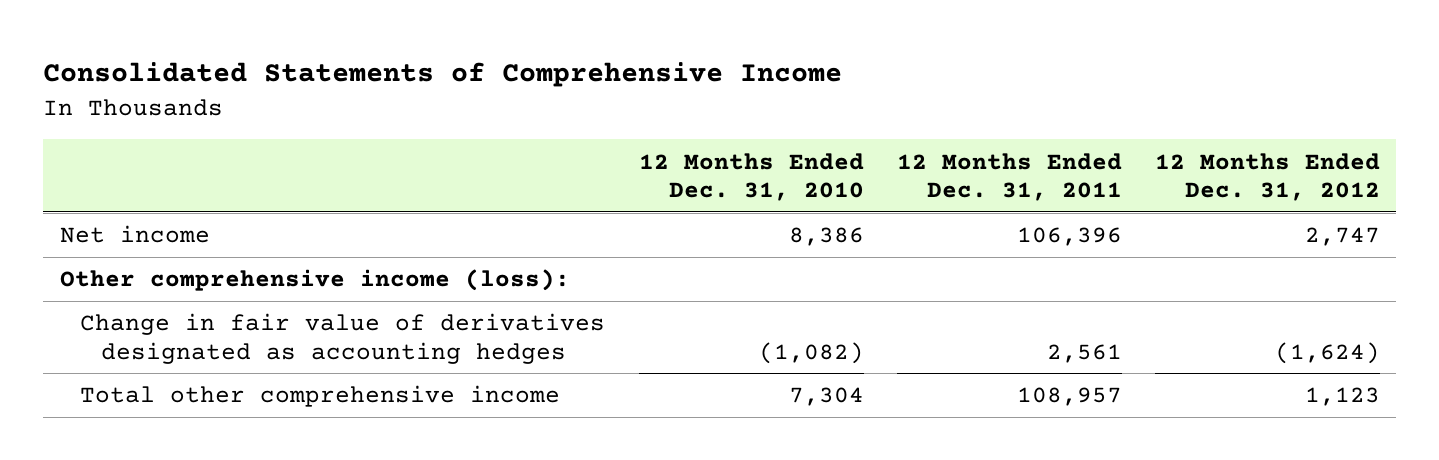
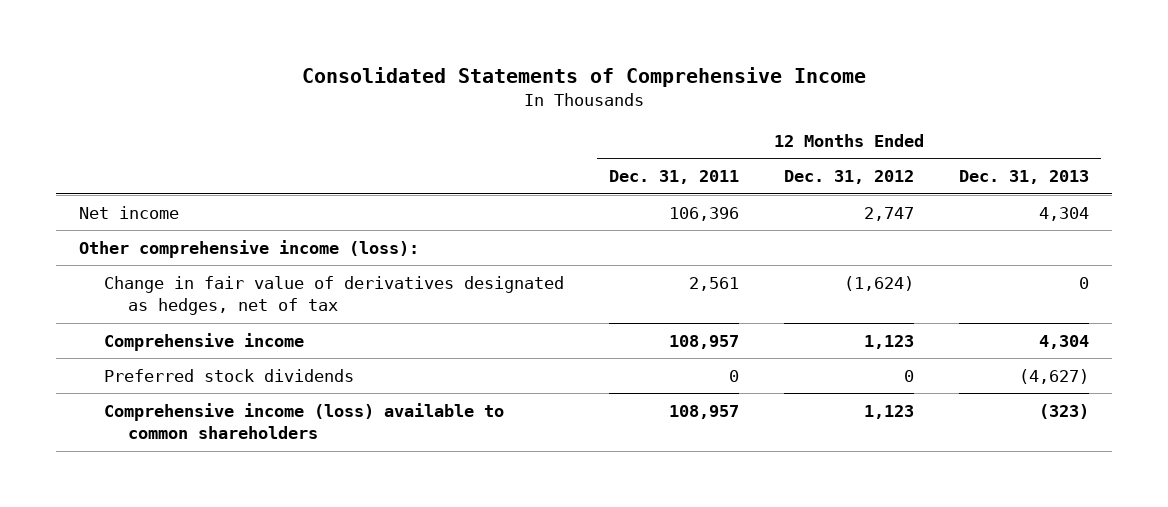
[638,152,864,201] 12 Months Ended Dec. 31, 2010 -> none
none -> [959,170,1090,185] Dec. 31, 2013
[80,313,606,364] Change in fair value of derivatives designated as accounting hedges -> [103,275,564,316] Change in fair value of derivatives designated as hedges, net of tax
[80,385,561,408] Total other comprehensive income -> [103,332,304,351] Comprehensive income
none -> [103,368,354,382] Preferred stock dividends
none -> [103,402,504,440] Comprehensive income (loss) available to common shareholders

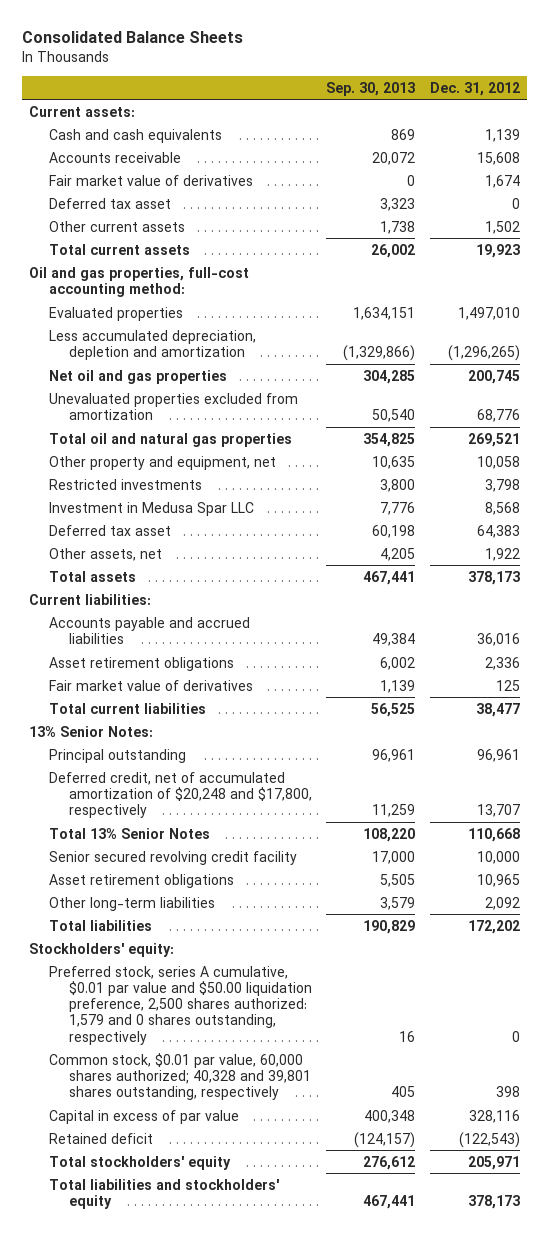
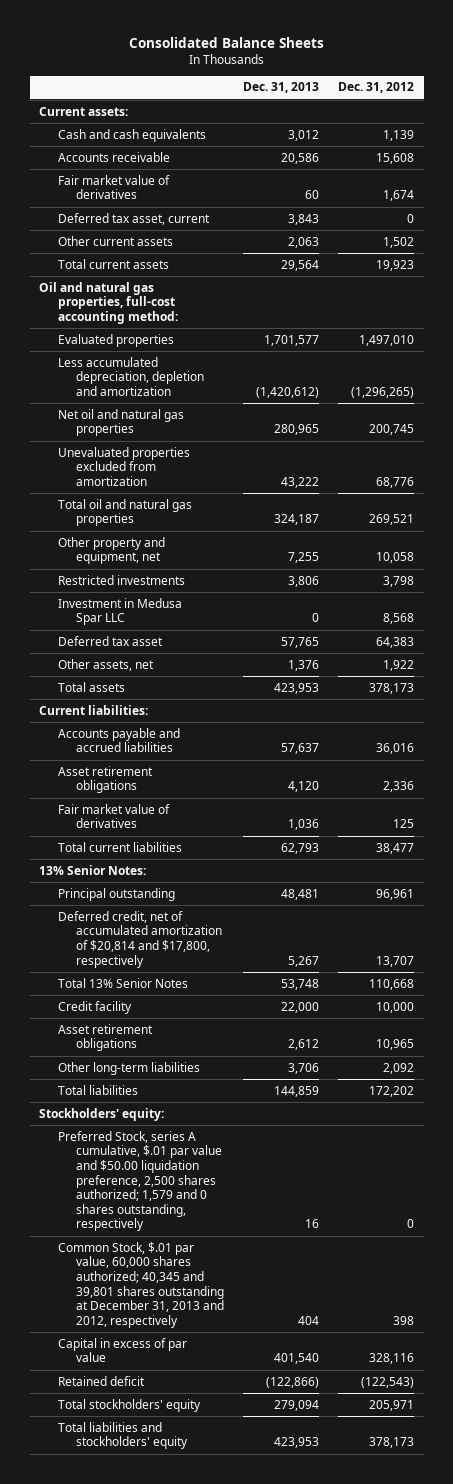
[326,81,416,96] Sep. 30, 2013 -> none
none -> [242,82,319,94] Dec. 31, 2013
[48,197,171,209] Deferred tax asset -> [57,212,210,225] Deferred tax asset, current
[29,266,250,297] Oil and gas properties, full-cost accounting method: -> [39,281,178,324] Oil and natural gas properties, full-cost accounting method:
[48,369,227,384] Net oil and gas properties -> [57,408,184,437] Net oil and natural gas properties
[48,771,312,819] Deferred credit, net of accumulated amortization of $20,248 and $17,800, respectively -> [57,910,222,968] Deferred credit, net of accumulated amortization of $20,814 and $17,800, respectively
[48,850,297,865] Senior secured revolving credit facility -> [57,1000,132,1014] Credit facility
[48,965,312,1045] Preferred stock, series A cumulative, $0.01 par value and $50.00 liquidation preference, 2,500 shares authorized: 1,579 and 0 shares outstanding, respectively -> [57,1130,222,1232] Preferred Stock, series A cumulative, $.01 par value and $50.00 liquidation preference, 2,500 shares authorized; 1,579 and 0 shares outstanding, respectively
[48,1052,311,1101] Common stock, $0.01 par value, 60,000 shares authorized; 40,328 and 39,801 shares outstanding, respectively -> [57,1241,224,1328] Common Stock, $.01 par value, 60,000 shares authorized; 40,345 and 39,801 shares outstanding at December 31, 2013 and 2012, respectively

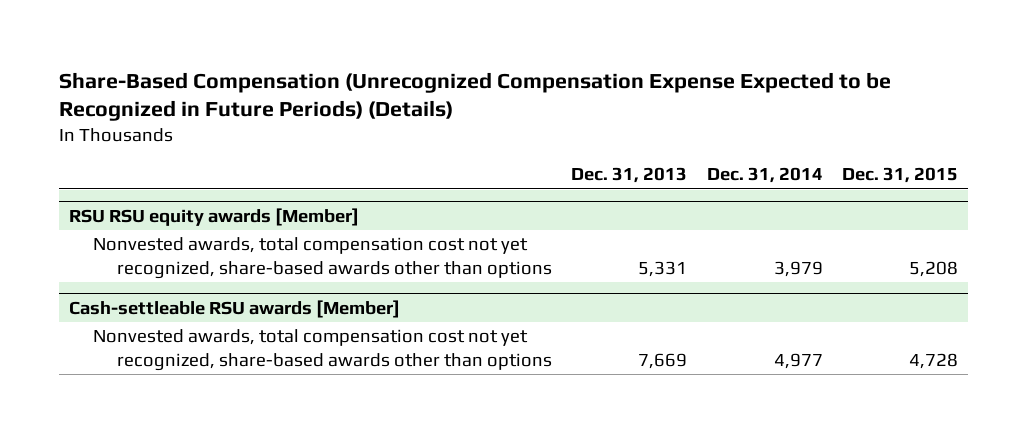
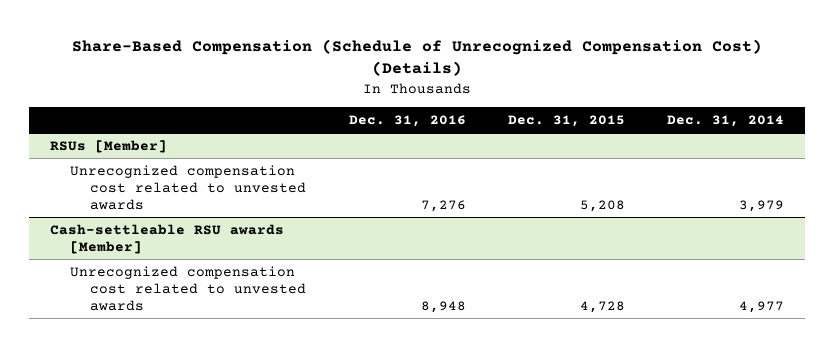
[58,71,891,122] Share-Based Compensation (Unrecognized Compensation Expense Expected to be Recognized in Future Periods) (Details) -> [71,39,762,77] Share-Based Compensation (Schedule of Unrecognized Compensation Cost) (Details)
[571,167,688,184] Dec. 31, 2013 -> none
none -> [348,115,466,128] Dec. 31, 2016
[68,207,359,226] RSU RSU equity awards [Member] -> [49,139,167,153] RSUs [Member]
[92,237,552,279] Nonvested awards, total compensation cost not yet recognized, share-based awards other than options -> [69,164,307,210] Unrecognized compensation cost related to unvested awards
[92,329,552,371] Nonvested awards, total compensation cost not yet recognized, share-based awards other than options -> [69,265,307,311] Unrecognized compensation cost related to unvested awards

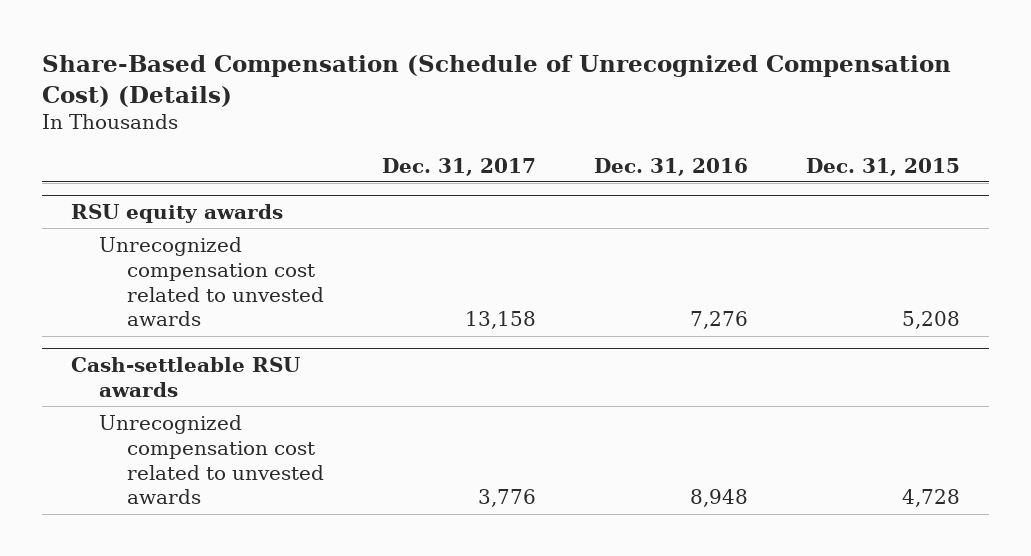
[667,115,785,128] Dec. 31, 2014 -> none
none -> [382,157,537,176] Dec. 31, 2017
[49,139,167,153] RSUs [Member] -> [70,204,283,224] RSU equity awards
[49,223,284,254] Cash-settleable RSU awards [Member] -> [70,357,300,398] Cash-settleable RSU awards

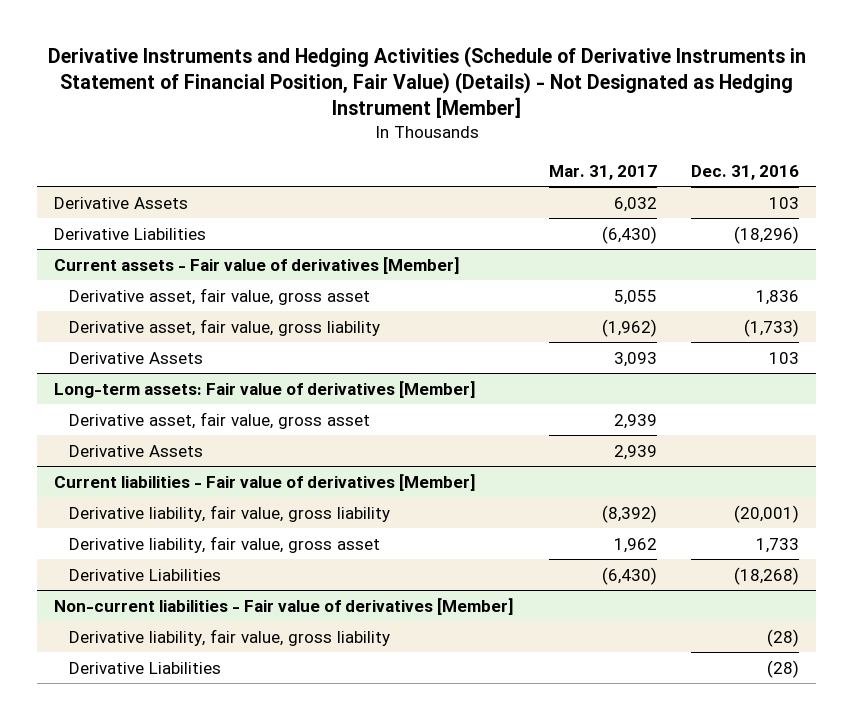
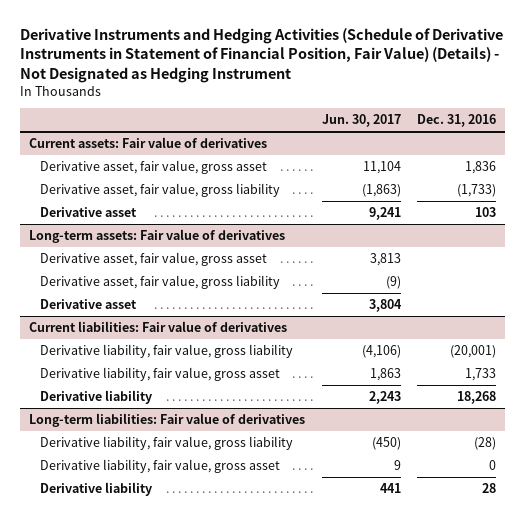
[47,46,806,119] Derivative Instruments and Hedging Activities (Schedule of Derivative Instruments in Statement of Financial Position, Fair Value) (Details) - Not Designated as Hedging Instrument [Member] -> [20,27,504,83] Derivative Instruments and Hedging Activities (Schedule of Derivative Instruments in Statement of Financial Position, Fair Value) (Details) - Not Designated as Hedging Instrument
[548,164,657,180] Mar. 31, 2017 -> none
none -> [321,114,401,128] Jun. 30, 2017
[54,196,189,209] Derivative Assets -> none
[54,227,207,240] Derivative Liabilities -> none
[54,256,461,274] Current assets - Fair value of derivatives [Member] -> [28,137,267,149] Current assets: Fair value of derivatives
[69,351,204,364] Derivative Assets -> [39,207,137,218] Derivative asset
[54,380,477,398] Long-term assets: Fair value of derivatives [Member] -> [28,229,285,244] Long-term assets: Fair value of derivatives
none -> [39,275,280,290] Derivative asset, fair value, gross liability
[69,444,204,457] Derivative Assets -> [39,299,137,310] Derivative asset
[54,473,477,491] Current liabilities - Fair value of derivatives [Member] -> [28,321,287,333] Current liabilities: Fair value of derivatives
[69,568,222,581] Derivative Liabilities -> none
none -> [39,390,152,405] Derivative liability
[54,597,515,615] Non-current liabilities - Fair value of derivatives [Member] -> [28,413,305,428] Long-term liabilities: Fair value of derivatives
[69,661,222,674] Derivative Liabilities -> none
none -> [39,459,280,474] Derivative liability, fair value, gross asset
none -> [39,482,152,497] Derivative liability

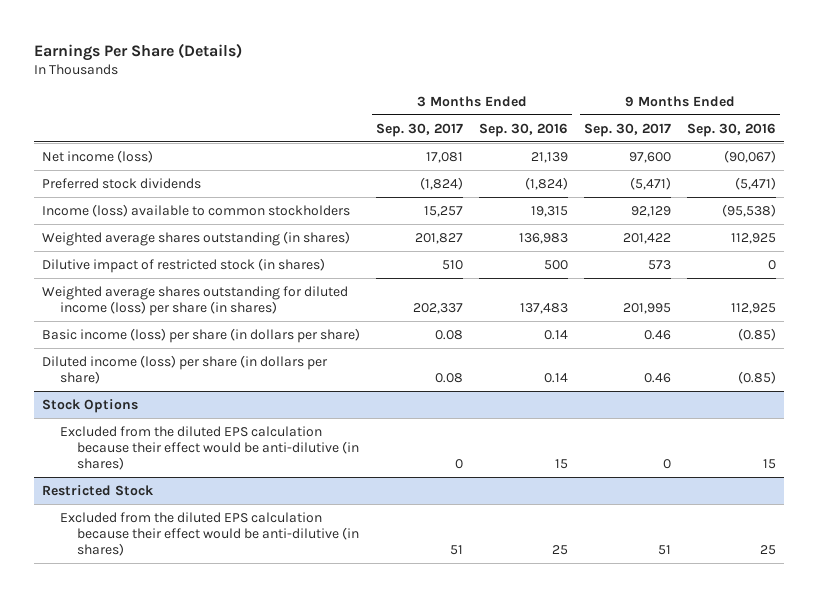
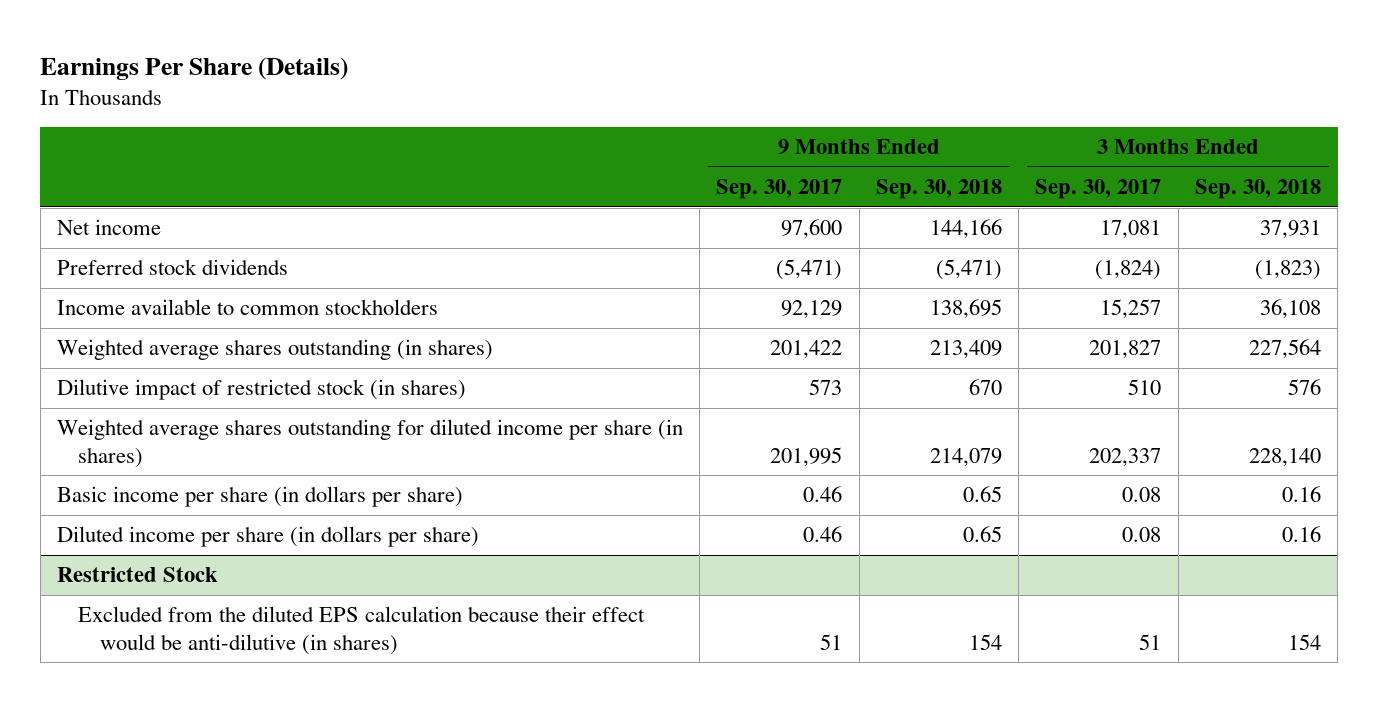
[479,122,569,137] Sep. 30, 2016 -> none
[686,122,776,137] Sep. 30, 2016 -> none
none -> [875,179,1002,200] Sep. 30, 2018
none -> [1194,179,1321,200] Sep. 30, 2018
[42,149,154,163] Net income (loss) -> [56,219,161,236] Net income
[42,203,351,217] Income (loss) available to common stockholders -> [56,299,438,316] Income available to common stockholders
[42,398,139,413] Stock Options -> none
[59,425,359,471] Excluded from the diluted EPS calculation because their effect would be anti-dilutive (in shares) -> none
[42,285,349,316] Weighted average shares outstanding for diluted income (loss) per share (in shares) -> [56,419,683,468] Weighted average shares outstanding for diluted income per share (in shares)
[42,327,361,343] Basic income (loss) per share (in dollars per share) -> [56,486,463,508] Basic income per share (in dollars per share)
[42,354,329,384] Diluted income (loss) per share (in dollars per share) -> [56,526,479,548] Diluted income per share (in dollars per share)

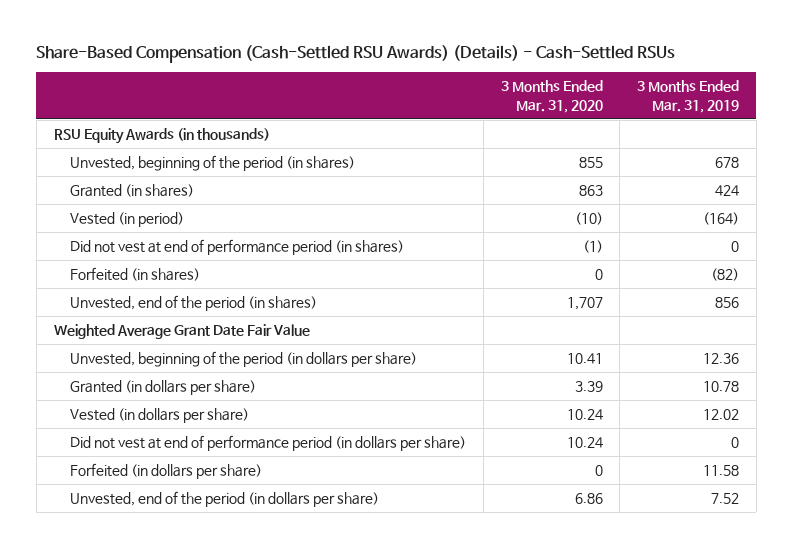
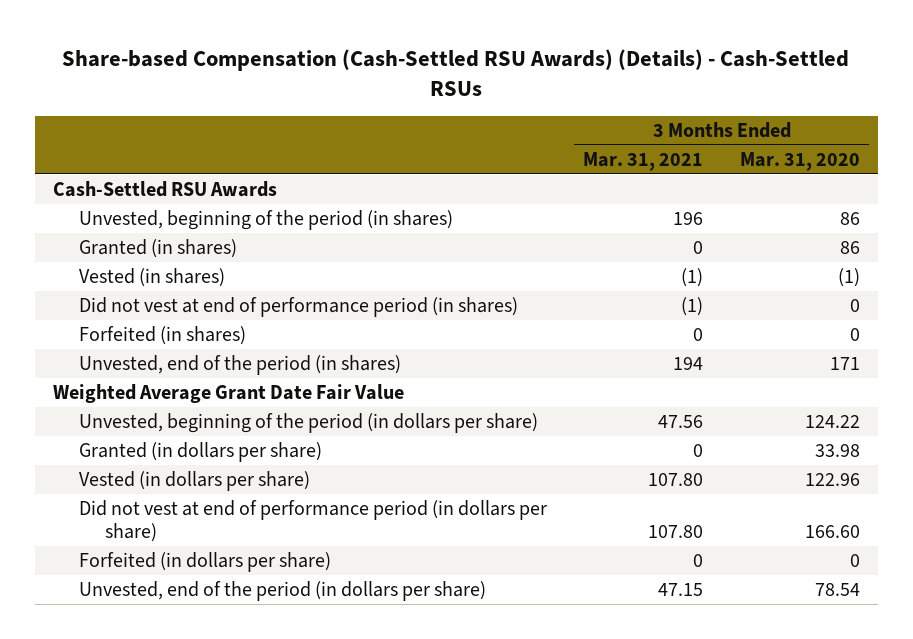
[36,45,676,64] Share-Based Compensation (Cash-Settled RSU Awards) (Details) - Cash-Settled RSUs -> [62,48,850,97] Share-based Compensation (Cash-Settled RSU Awards) (Details) - Cash-Settled RSUs
[637,80,740,113] 3 Months Ended Mar. 31, 2019 -> none
none -> [583,151,704,171] Mar. 31, 2021
[53,128,270,145] RSU Equity Awards (in thousands) -> [53,180,278,197] Cash-Settled RSU Awards
[578,157,603,169] 855 -> [839,211,860,225] 86
[578,185,603,197] 863 -> [839,240,860,254] 86
[70,212,185,228] Vested (in period) -> [79,267,226,287] Vested (in shares)
[574,212,603,226] (10) -> [837,267,860,287] (1)
[582,240,603,254] (1) -> [849,298,860,312] 0
[566,297,603,311] 1,707 -> [829,356,860,370] 171
[566,353,603,365] 10.41 -> [804,414,860,428] 124.22
[574,381,603,393] 3.39 -> [814,443,860,457] 33.98
[566,409,603,421] 10.24 -> [804,472,860,486] 122.96
[566,437,603,449] 10.24 -> [804,525,860,539] 166.60
[574,493,603,505] 6.86 -> [814,582,860,596] 78.54

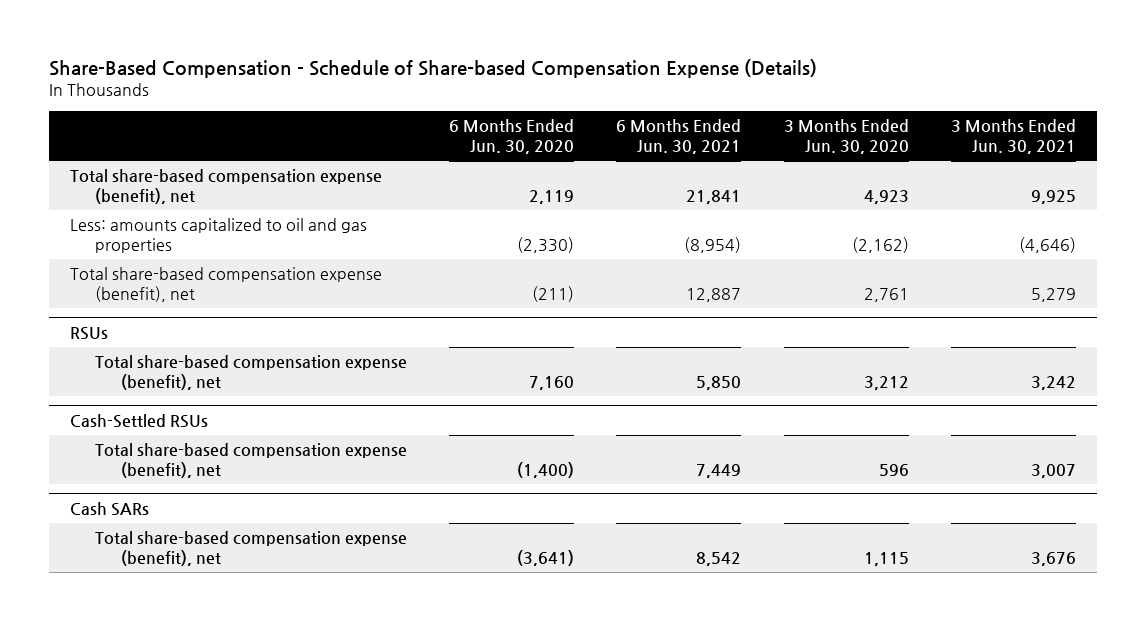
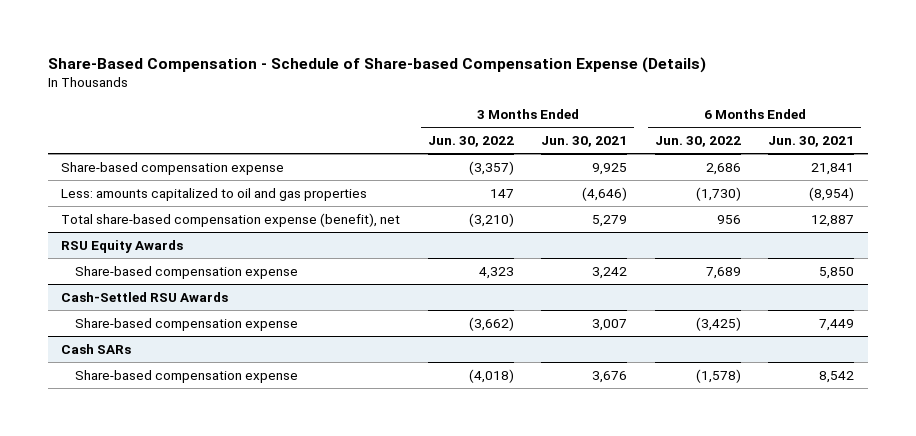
[449,119,575,155] 6 Months Ended Jun. 30, 2020 -> none
[783,119,909,155] 3 Months Ended Jun. 30, 2020 -> none
none -> [427,136,514,148] Jun. 30, 2022
none -> [654,136,741,148] Jun. 30, 2022
[70,169,383,204] Total share-based compensation expense (benefit), net -> [61,161,285,175] Share-based compensation expense
[70,327,109,341] RSUs -> [61,239,184,253] RSU Equity Awards
[95,355,408,390] Total share-based compensation expense (benefit), net -> [74,265,298,279] Share-based compensation expense
[70,414,209,429] Cash-Settled RSUs -> [61,291,229,302] Cash-Settled RSU Awards
[95,443,408,478] Total share-based compensation expense (benefit), net -> [74,317,298,331] Share-based compensation expense
[95,531,408,566] Total share-based compensation expense (benefit), net -> [74,369,298,383] Share-based compensation expense

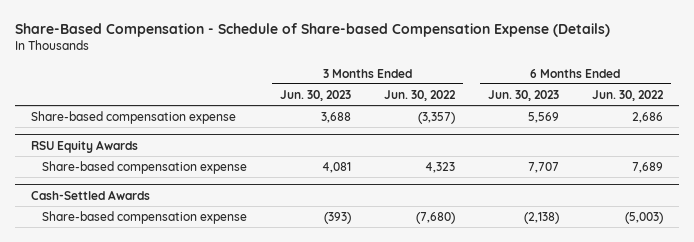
[541,136,628,148] Jun. 30, 2021 -> none
[768,136,855,148] Jun. 30, 2021 -> none
none -> [280,89,352,101] Jun. 30, 2023
none -> [487,89,559,101] Jun. 30, 2023
[61,187,368,201] Less: amounts capitalized to oil and gas properties -> none
[61,212,401,227] Total share-based compensation expense (benefit), net -> none
[61,343,132,354] Cash SARs -> none
[74,369,298,383] Share-based compensation expense -> none
[61,291,229,302] Cash-Settled RSU Awards -> [31,189,151,200] Cash-Settled Awards
[468,316,514,331] (3,662) -> [416,212,456,225] (7,680)
[695,316,741,331] (3,425) -> [624,212,663,225] (5,003)

